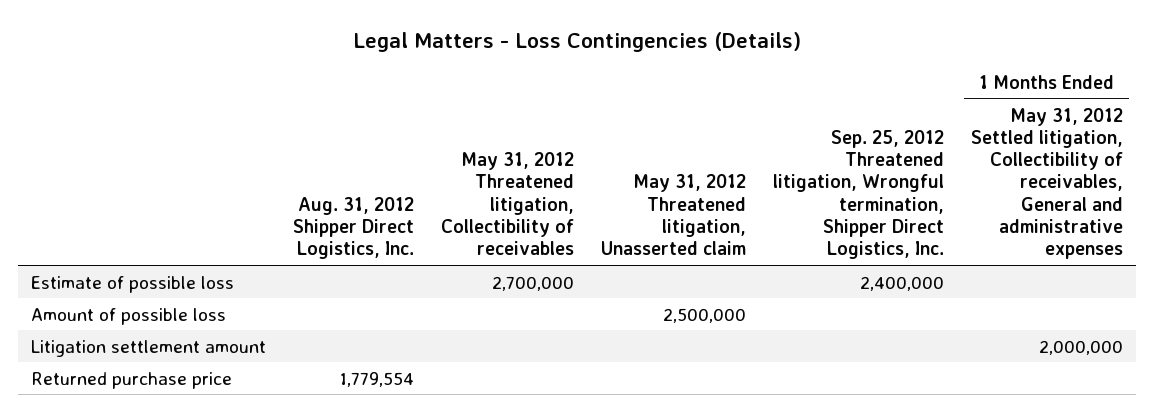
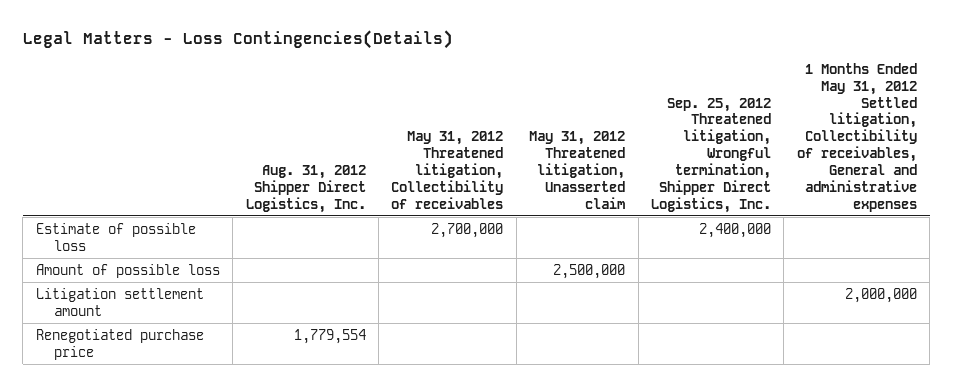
[353,31,802,52] Legal Matters - Loss Contingencies (Details) -> [22,29,453,49] Legal Matters - Loss Contingencies(Details)
[31,371,233,389] Returned purchase price -> [35,328,204,360] Renegotiated purchase price

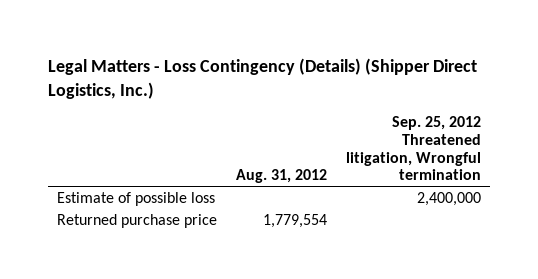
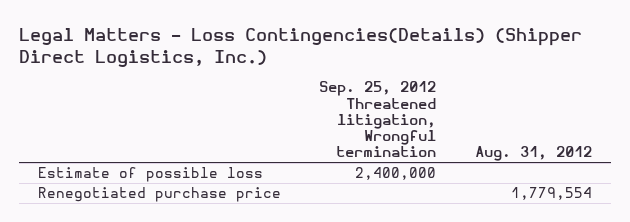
[47,57,477,99] Legal Matters - Loss Contingency (Details) (Shipper Direct Logistics, Inc.) -> [18,27,582,67] Legal Matters - Loss Contingencies(Details) (Shipper Direct Logistics, Inc.)
[57,214,218,229] Returned purchase price -> [38,187,282,203] Renegotiated purchase price

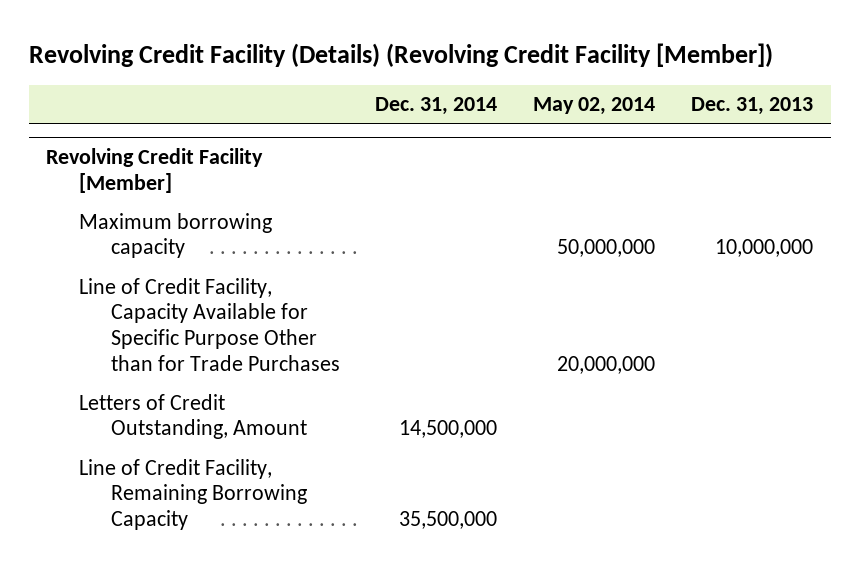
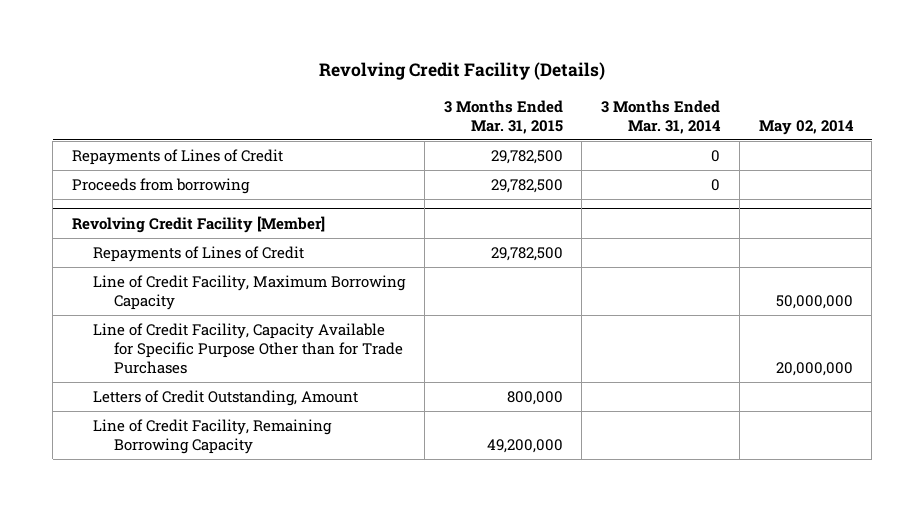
[28,42,773,67] Revolving Credit Facility (Details) (Revolving Credit Facility [Member]) -> [319,62,606,81] Revolving Credit Facility (Details)
[375,97,498,116] Dec. 31, 2014 -> none
[690,97,813,116] Dec. 31, 2013 -> none
none -> [443,99,563,134] 3 Months Ended Mar. 31, 2015
none -> [601,99,722,134] 3 Months Ended Mar. 31, 2014
none -> [71,149,283,166] Repayments of Lines of Credit
none -> [71,178,250,195] Proceeds from borrowing
none -> [93,246,305,263] Repayments of Lines of Credit
[78,212,272,259] Maximum borrowing capacity -> [93,275,407,311] Line of Credit Facility, Maximum Borrowing Capacity

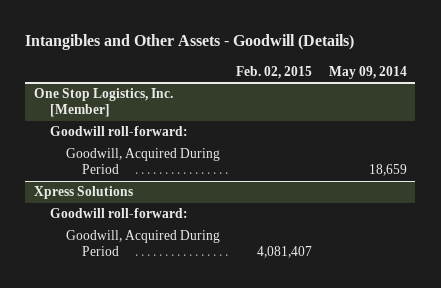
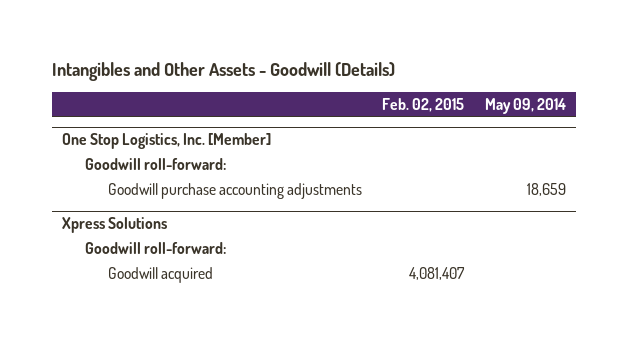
[65,148,220,175] Goodwill, Acquired During Period -> [107,183,362,200] Goodwill purchase accounting adjustments
[65,230,220,257] Goodwill, Acquired During Period -> [107,267,213,284] Goodwill acquired

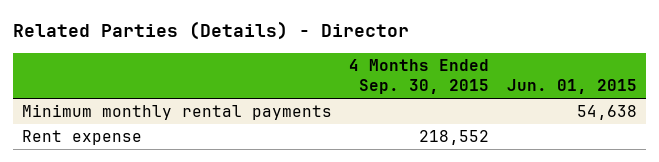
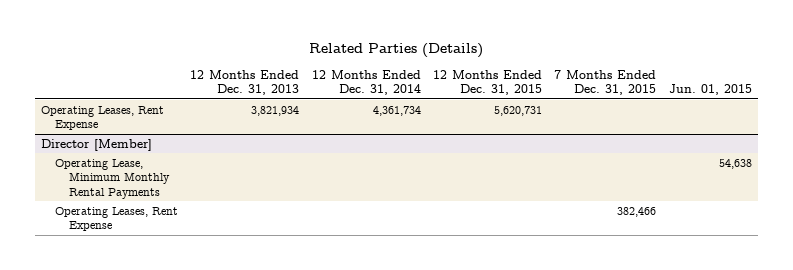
[13,21,410,41] Related Parties (Details) - Director -> [309,43,484,59] Related Parties (Details)
[349,59,490,95] 4 Months Ended Sep. 30, 2015 -> none
none -> [190,69,300,96] 12 Months Ended Dec. 31, 2013
none -> [311,69,421,96] 12 Months Ended Dec. 31, 2014
none -> [433,69,543,96] 12 Months Ended Dec. 31, 2015
none -> [554,69,657,96] 7 Months Ended Dec. 31, 2015
[21,104,332,121] Minimum monthly rental payments -> none
[21,130,142,146] Rent expense -> [40,105,164,131] Operating Leases, Rent Expense
none -> [40,138,152,151] Director [Member]
none -> [55,158,171,199] Operating Lease, Minimum Monthly Rental Payments
none -> [55,206,179,232] Operating Leases, Rent Expense

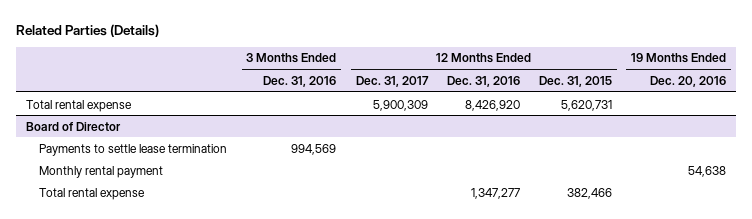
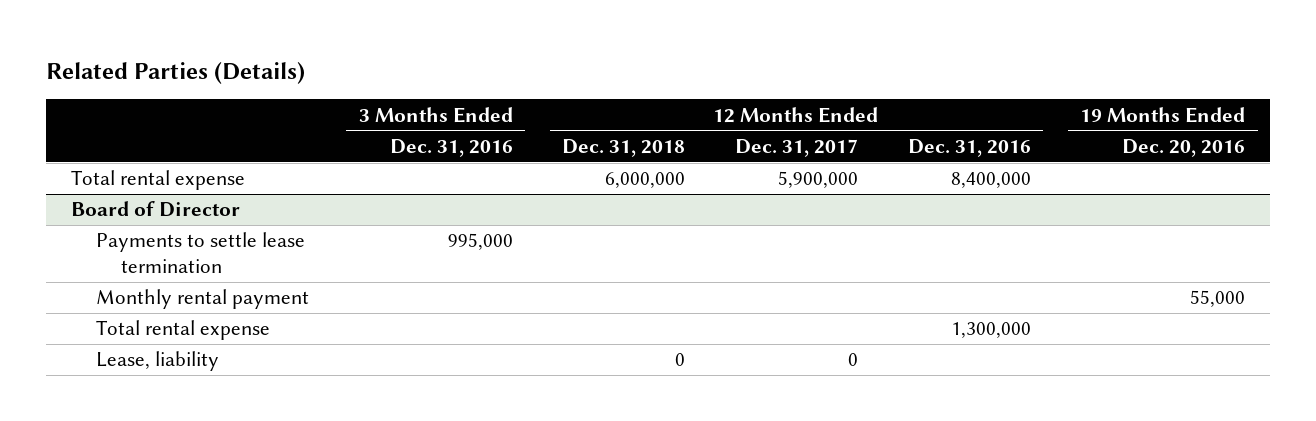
[539,75,613,87] Dec. 31, 2015 -> none
none -> [562,138,686,157] Dec. 31, 2018
[372,99,428,111] 5,900,309 -> [777,171,858,189] 5,900,000
[464,99,520,111] 8,426,920 -> [950,172,1031,189] 8,400,000
[291,143,337,155] 994,569 -> [447,233,513,251] 995,000
[688,165,727,177] 54,638 -> [1190,290,1246,308] 55,000
[470,187,520,199] 1,347,277 -> [950,322,1031,339] 1,300,000
none -> [96,351,220,372] Lease, liability

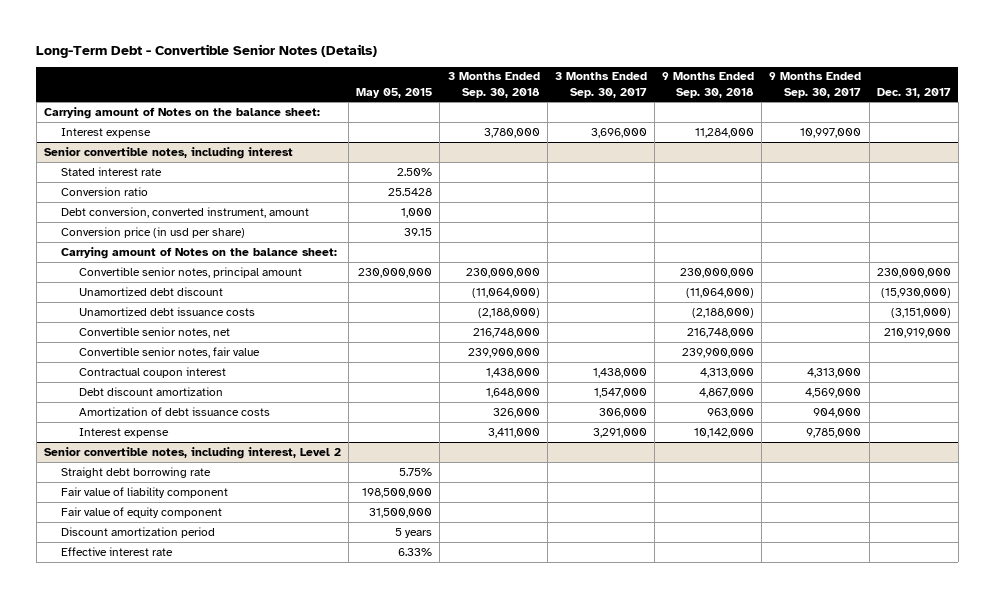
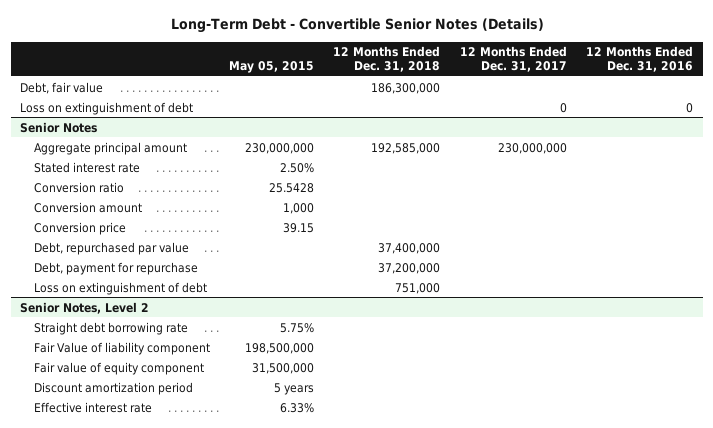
[447,72,540,98] 3 Months Ended Sep. 30, 2018 -> none
[554,72,647,98] 3 Months Ended Sep. 30, 2017 -> none
[662,72,755,98] 9 Months Ended Sep. 30, 2018 -> none
[769,72,862,98] 9 Months Ended Sep. 30, 2017 -> none
[876,87,951,98] Dec. 31, 2017 -> none
none -> [333,46,441,73] 12 Months Ended Dec. 31, 2018
none -> [459,46,567,73] 12 Months Ended Dec. 31, 2017
none -> [586,46,694,73] 12 Months Ended Dec. 31, 2016
[44,106,321,119] Carrying amount of Notes on the balance sheet: -> none
[61,127,152,138] Interest expense -> none
none -> [20,81,104,94] Debt, fair value
none -> [20,101,194,115] Loss on extinguishment of debt
[44,146,294,159] Senior convertible notes, including interest -> [20,121,98,133] Senior Notes
none -> [33,141,187,155] Aggregate principal amount
[61,246,338,259] Carrying amount of Notes on the balance sheet: -> none
[78,266,302,278] Convertible senior notes, principal amount -> none
[78,286,223,296] Unamortized debt discount -> none
[78,306,255,316] Unamortized debt issuance costs -> none
[78,326,230,338] Convertible senior notes, net -> none
[78,346,260,358] Convertible senior notes, fair value -> none
[78,366,226,378] Contractual coupon interest -> none
[78,386,223,396] Debt discount amortization -> none
[78,406,270,416] Amortization of debt issuance costs -> none
[78,427,169,438] Interest expense -> none
[61,206,310,218] Debt conversion, converted instrument, amount -> [33,201,142,213] Conversion amount
[61,226,246,238] Conversion price (in usd per share) -> [33,221,126,235] Conversion price
none -> [33,241,189,255] Debt, repurchased par value
none -> [33,261,198,275] Debt, payment for repurchase
none -> [33,281,207,295] Loss on extinguishment of debt
[44,446,342,459] Senior convertible notes, including interest, Level 2 -> [20,301,150,314] Senior Notes, Level 2
[61,486,229,498] Fair value of liability component -> [33,341,210,355] Fair Value of liability component

